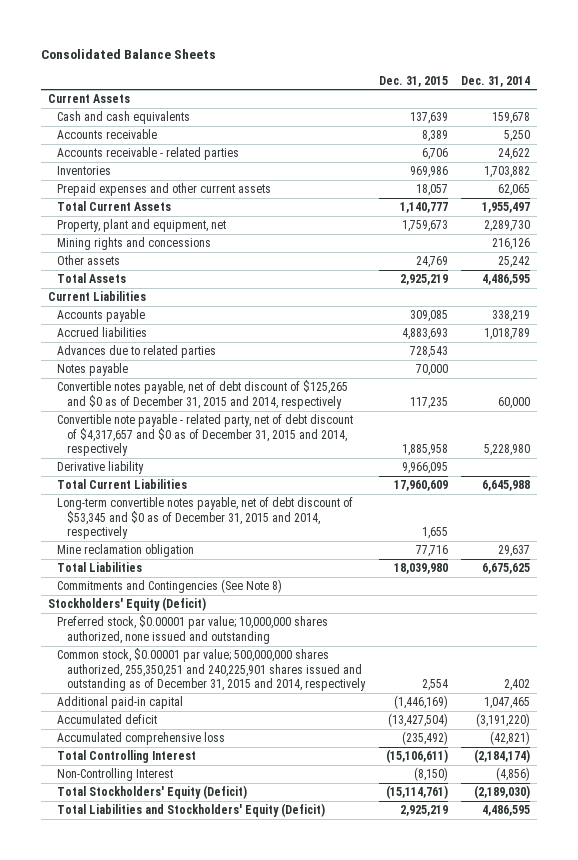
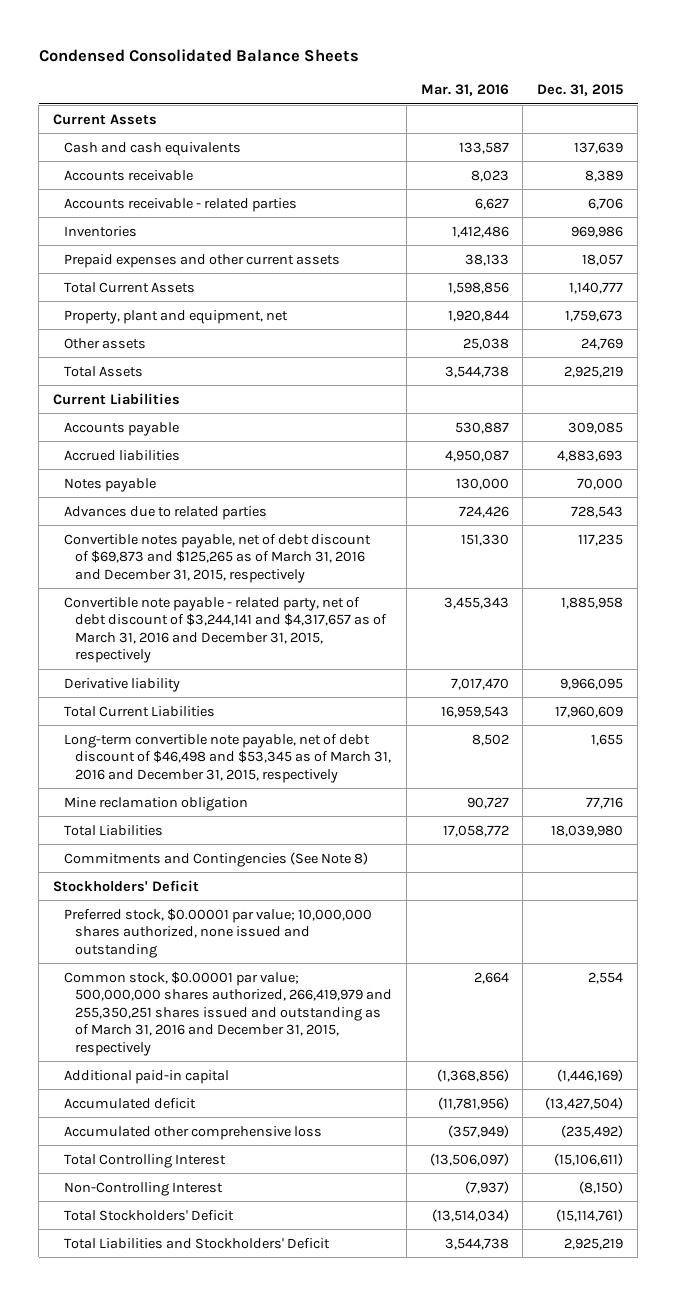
[40,49,216,60] Consolidated Balance Sheets -> [38,49,359,63] Condensed Consolidated Balance Sheets
[461,75,531,87] Dec. 31, 2014 -> none
none -> [420,84,509,97] Mar. 31, 2016
[57,237,212,251] Mining rights and concessions -> none
[57,345,217,359] Advances due to related parties -> [64,505,268,520] Advances due to related parties
[57,380,349,409] Convertible notes payable, net of debt discount of $125,265 and $0 as of December 31, 2015 and 2014, respectively -> [64,533,372,583] Convertible notes payable, net of debt discount of $69,873 and $125,265 as of March 31, 2016 and December 31, 2015, respectively
[57,414,354,457] Convertible note payable - related party, net of debt discount of $4,317,657 and $0 as of December 31, 2015 and 2014, respectively -> [64,596,387,664] Convertible note payable - related party, net of debt discount of $3,244,141 and $4,317,657 as of March 31, 2016 and December 31, 2015, respectively
[57,497,354,540] Long-term convertible notes payable, net of debt discount of $53,345 and $0 as of December 31, 2015 and 2014, respectively -> [64,733,391,783] Long-term convertible note payable, net of debt discount of $46,498 and $53,345 as of March 31, 2016 and December 31, 2015, respectively
[47,597,206,612] Stockholders' Equity (Deficit) -> [53,879,200,892] Stockholders' Deficit
[57,648,367,692] Common stock, $0.00001 par value; 500,000,000 shares authorized, 255,350,251 and 240,225,901 shares issued and outstanding as of December 31, 2015 and 2014, respectively -> [64,970,392,1056] Common stock, $0.00001 par value; 500,000,000 shares authorized, 266,419,979 and 255,350,251 shares issued and outstanding as of March 31, 2016 and December 31, 2015, respectively
[57,732,226,746] Accumulated comprehensive loss -> [64,1125,323,1140] Accumulated other comprehensive loss
[57,785,248,800] Total Stockholders' Equity (Deficit) -> [64,1209,235,1221] Total Stockholders' Deficit
[57,803,326,818] Total Liabilities and Stockholders' Equity (Deficit) -> [64,1237,331,1249] Total Liabilities and Stockholders' Deficit

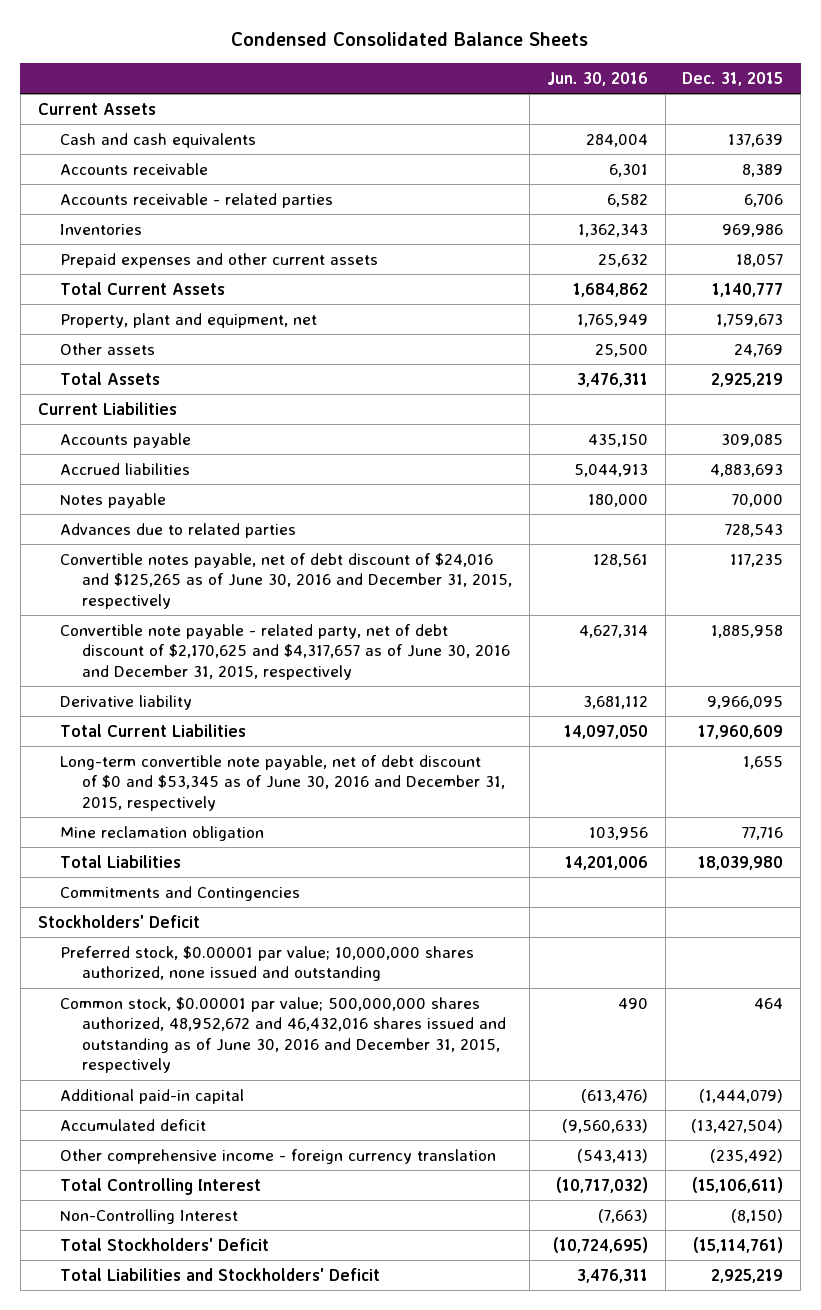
[420,84,509,97] Mar. 31, 2016 -> none
none -> [546,72,648,87] Jun. 30, 2016
[64,533,372,583] Convertible notes payable, net of debt discount of $69,873 and $125,265 as of March 31, 2016 and December 31, 2015, respectively -> [59,552,513,609] Convertible notes payable, net of debt discount of $24,016 and $125,265 as of June 30, 2016 and December 31, 2015, respectively
[64,596,387,664] Convertible note payable - related party, net of debt discount of $3,244,141 and $4,317,657 as of March 31, 2016 and December 31, 2015, respectively -> [59,623,511,680] Convertible note payable - related party, net of debt discount of $2,170,625 and $4,317,657 as of June 30, 2016 and December 31, 2015, respectively
[64,733,391,783] Long-term convertible note payable, net of debt discount of $46,498 and $53,345 as of March 31, 2016 and December 31, 2015, respectively -> [59,754,506,811] Long-term convertible note payable, net of debt discount of $0 and $53,345 as of June 30, 2016 and December 31, 2015, respectively
[64,851,369,867] Commitments and Contingencies (See Note 8) -> [59,885,300,901] Commitments and Contingencies
[64,970,392,1056] Common stock, $0.00001 par value; 500,000,000 shares authorized, 266,419,979 and 255,350,251 shares issued and outstanding as of March 31, 2016 and December 31, 2015, respectively -> [59,996,507,1074] Common stock, $0.00001 par value; 500,000,000 shares authorized, 48,952,672 and 46,432,016 shares issued and outstanding as of June 30, 2016 and December 31, 2015, respectively
[588,971,624,984] 2,554 -> [754,997,784,1009] 464
[557,1068,624,1082] (1,446,169) -> [699,1088,784,1103] (1,444,079)
[64,1125,323,1140] Accumulated other comprehensive loss -> [59,1148,496,1164] Other comprehensive income - foreign currency translation

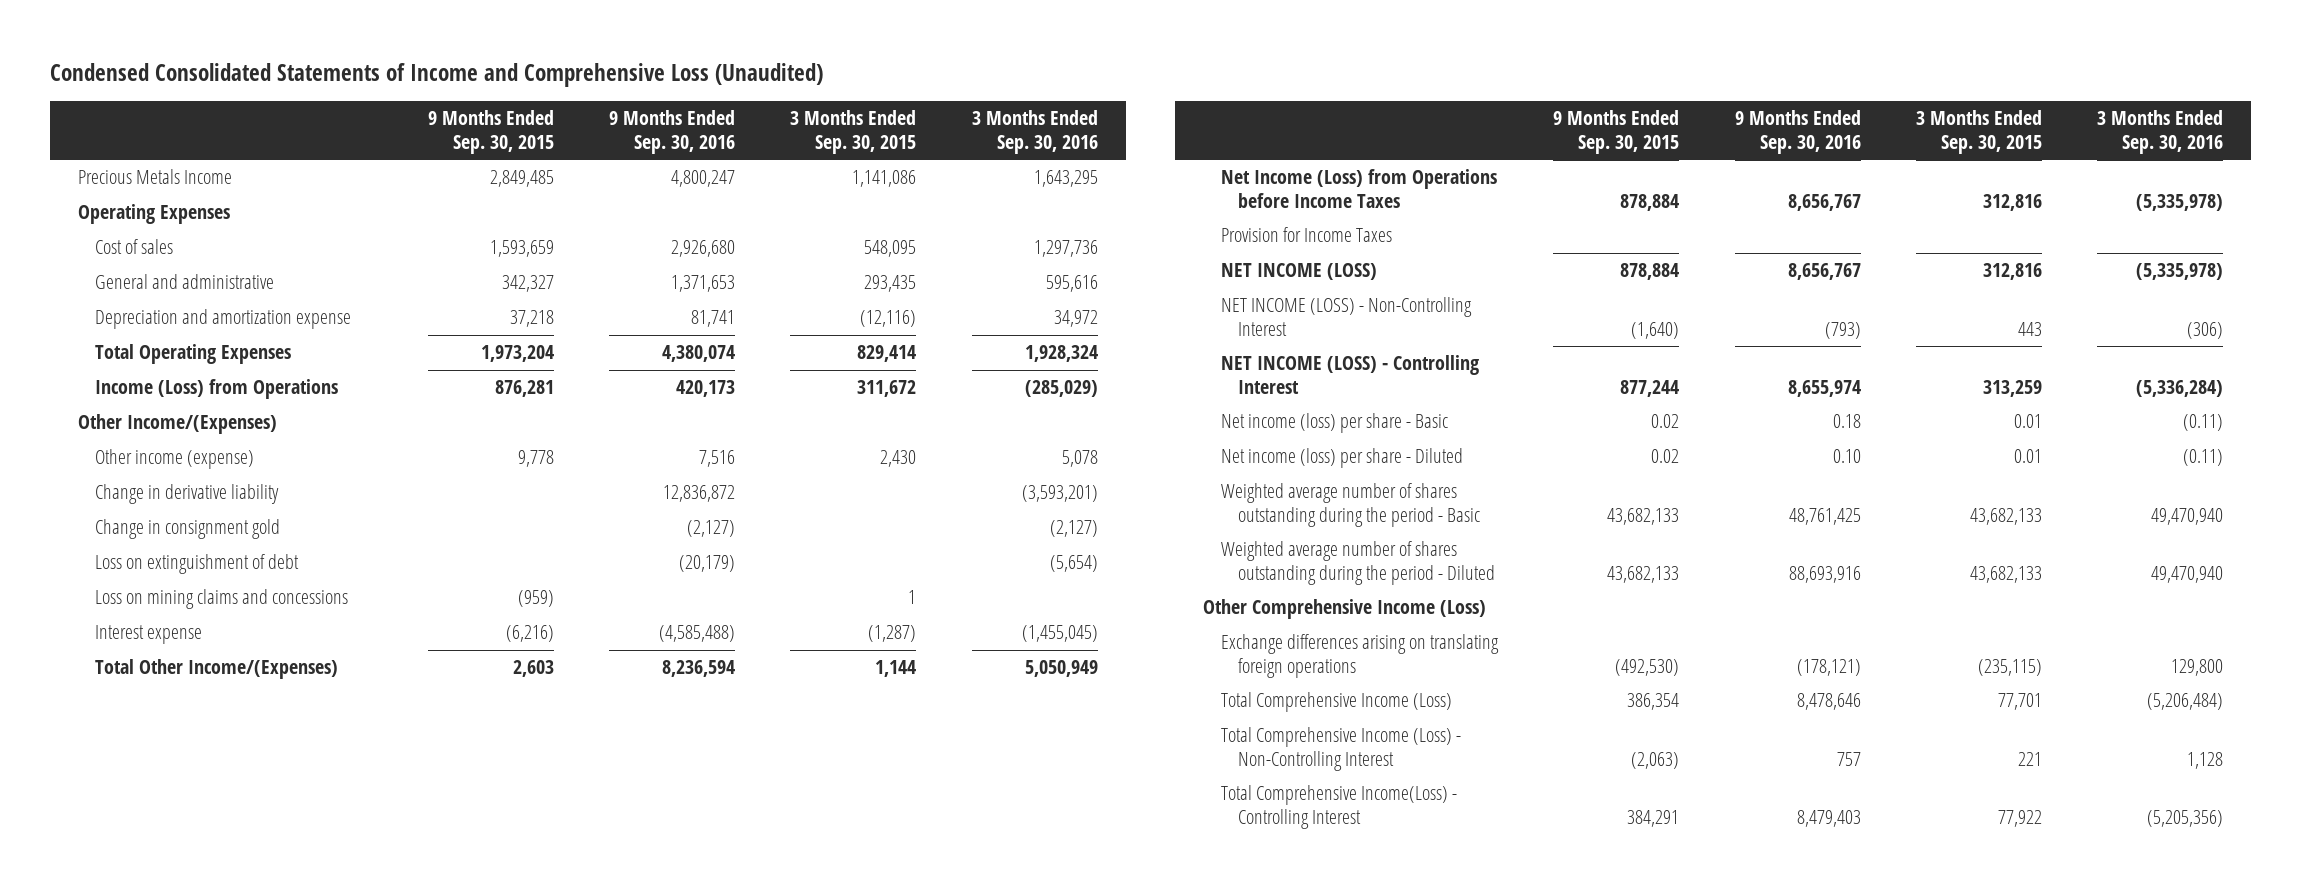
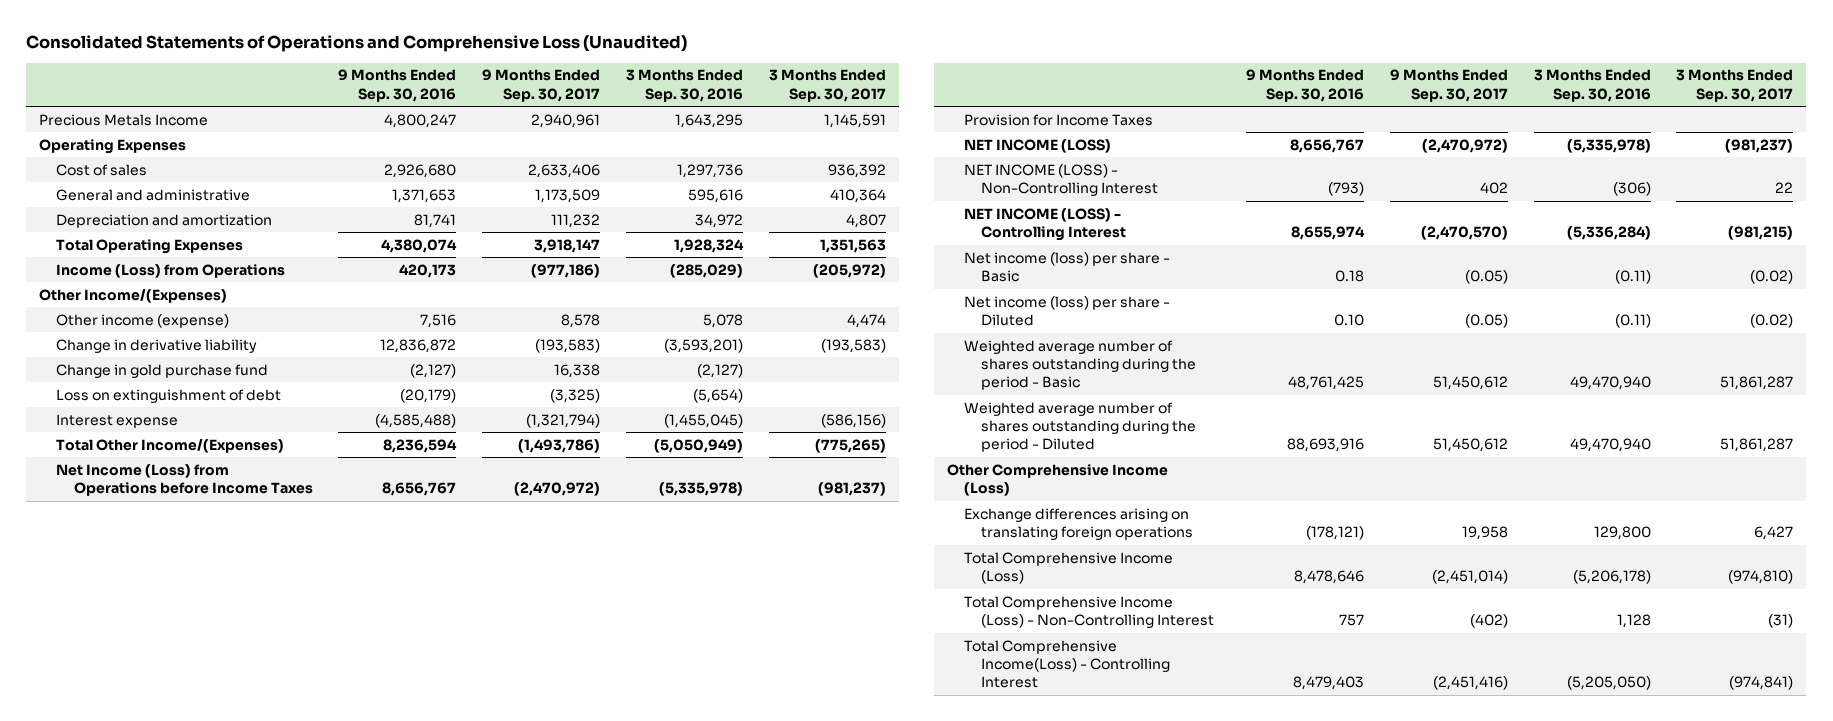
[50,62,824,87] Condensed Consolidated Statements of Income and Comprehensive Loss (Unaudited) -> [26,35,688,53] Consolidated Statements of Operations and Comprehensive Loss (Unaudited)
[427,110,554,155] 9 Months Ended Sep. 30, 2015 -> none
[790,110,917,155] 3 Months Ended Sep. 30, 2015 -> none
none -> [482,69,601,102] 9 Months Ended Sep. 30, 2017
none -> [768,69,886,102] 3 Months Ended Sep. 30, 2017
[95,309,352,330] Depreciation and amortization expense -> [56,213,273,228] Depreciation and amortization
[95,519,281,540] Change in consignment gold -> [56,363,269,378] Change in gold purchase fund
[95,589,349,610] Loss on mining claims and concessions -> none
[1024,660,1098,678] 5,050,949 -> [653,438,743,453] (5,050,949)
[2147,693,2224,711] (5,206,484) -> [1572,570,1651,585] (5,206,178)
[2147,810,2224,828] (5,205,356) -> [1566,676,1651,691] (5,205,050)

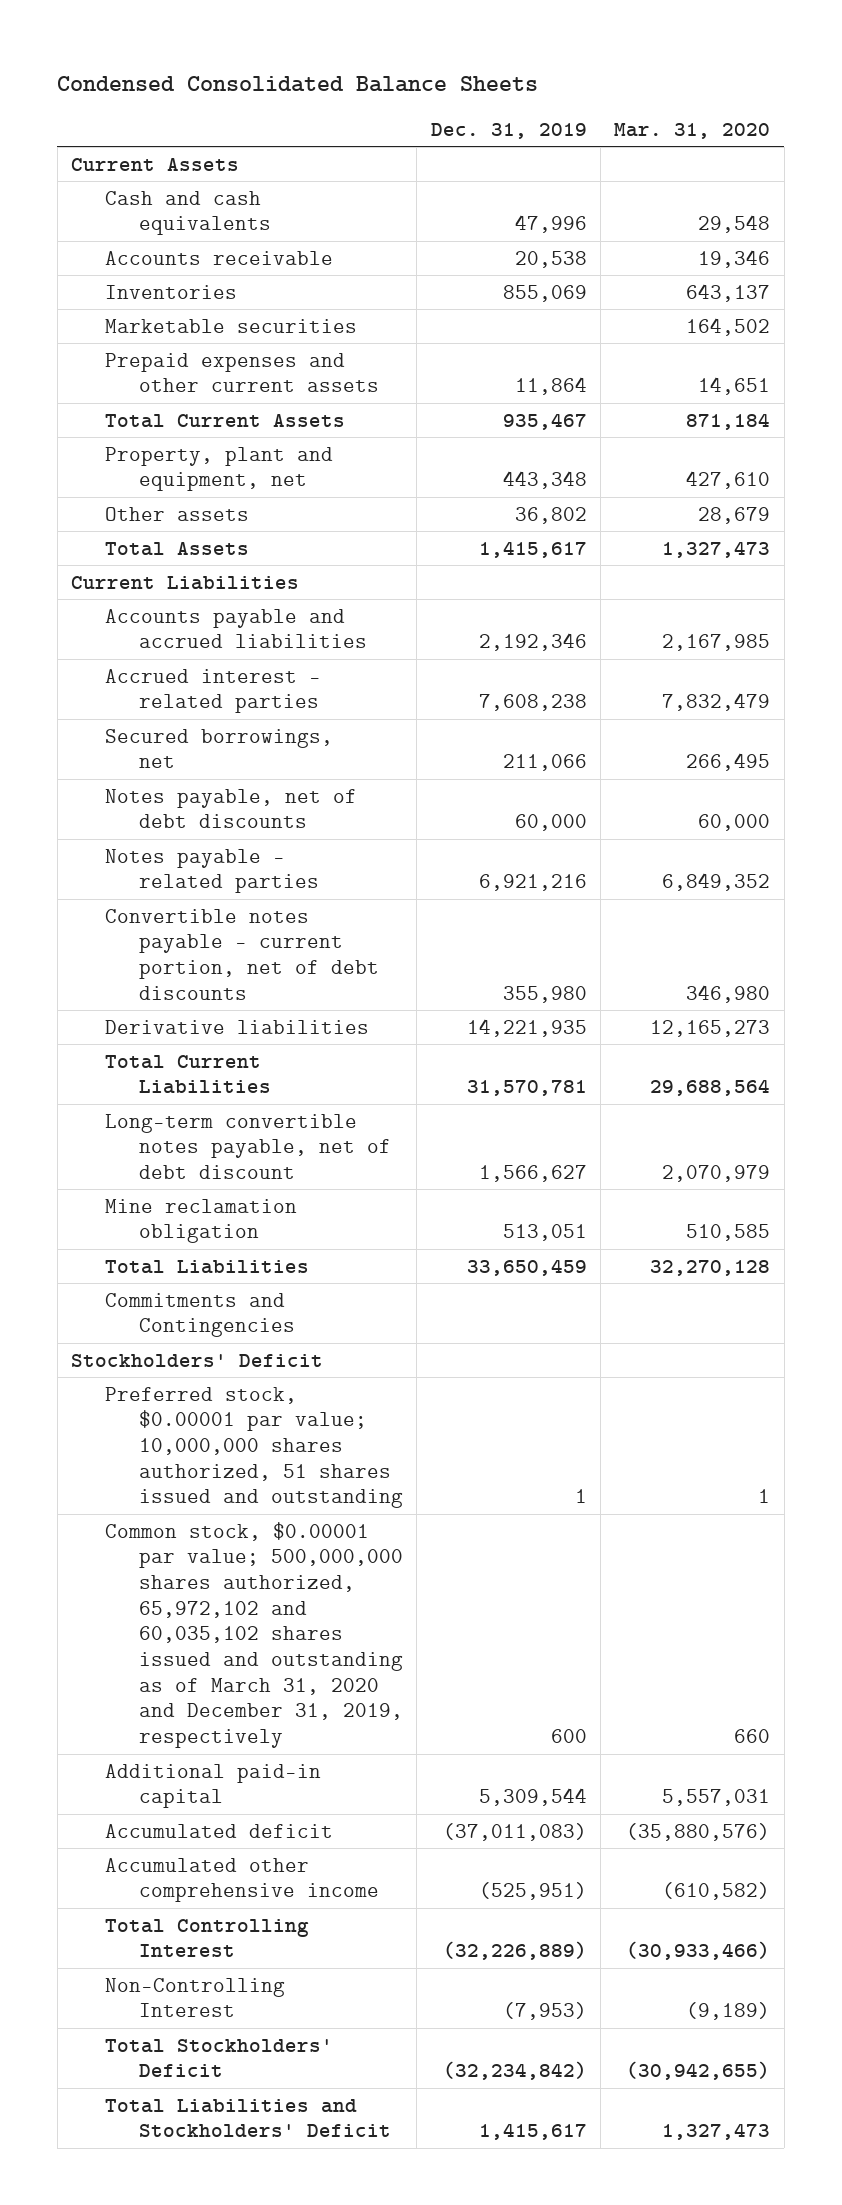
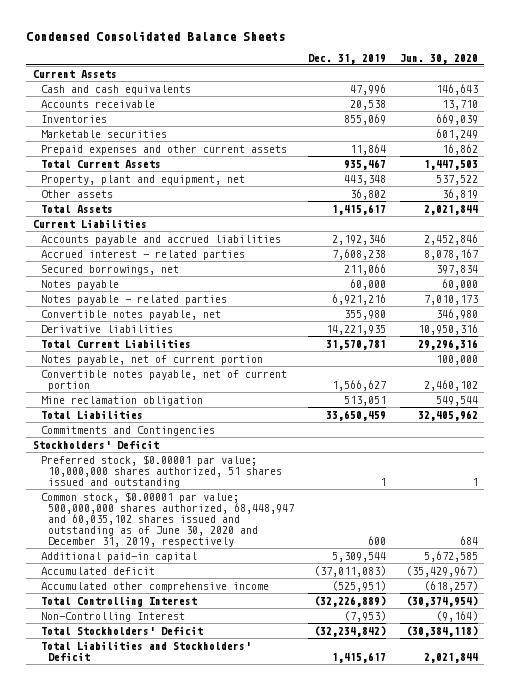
[614,123,771,140] Mar. 31, 2020 -> none
none -> [399,53,478,64] Jun. 30, 2020
[105,788,358,829] Notes payable, net of debt discounts -> [40,279,119,290] Notes payable
[105,908,380,1000] Convertible notes payable - current portion, net of debt discounts -> [40,309,221,320] Convertible notes payable, net
none -> [40,354,263,365] Notes payable, net of current portion
[105,1113,392,1179] Long-term convertible notes payable, net of debt discount -> [40,369,287,391] Convertible notes payable, net of current portion
[105,1521,404,1749] Common stock, $0.00001 par value; 500,000,000 shares authorized, 65,972,102 and 60,035,102 shares issued and outstanding as of March 31, 2020 and December 31, 2019, respectively -> [40,491,295,547] Common stock, $0.00001 par value; 500,000,000 shares authorized, 68,448,947 and 60,035,102 shares issued and outstanding as of June 30, 2020 and December 31, 2019, respectively

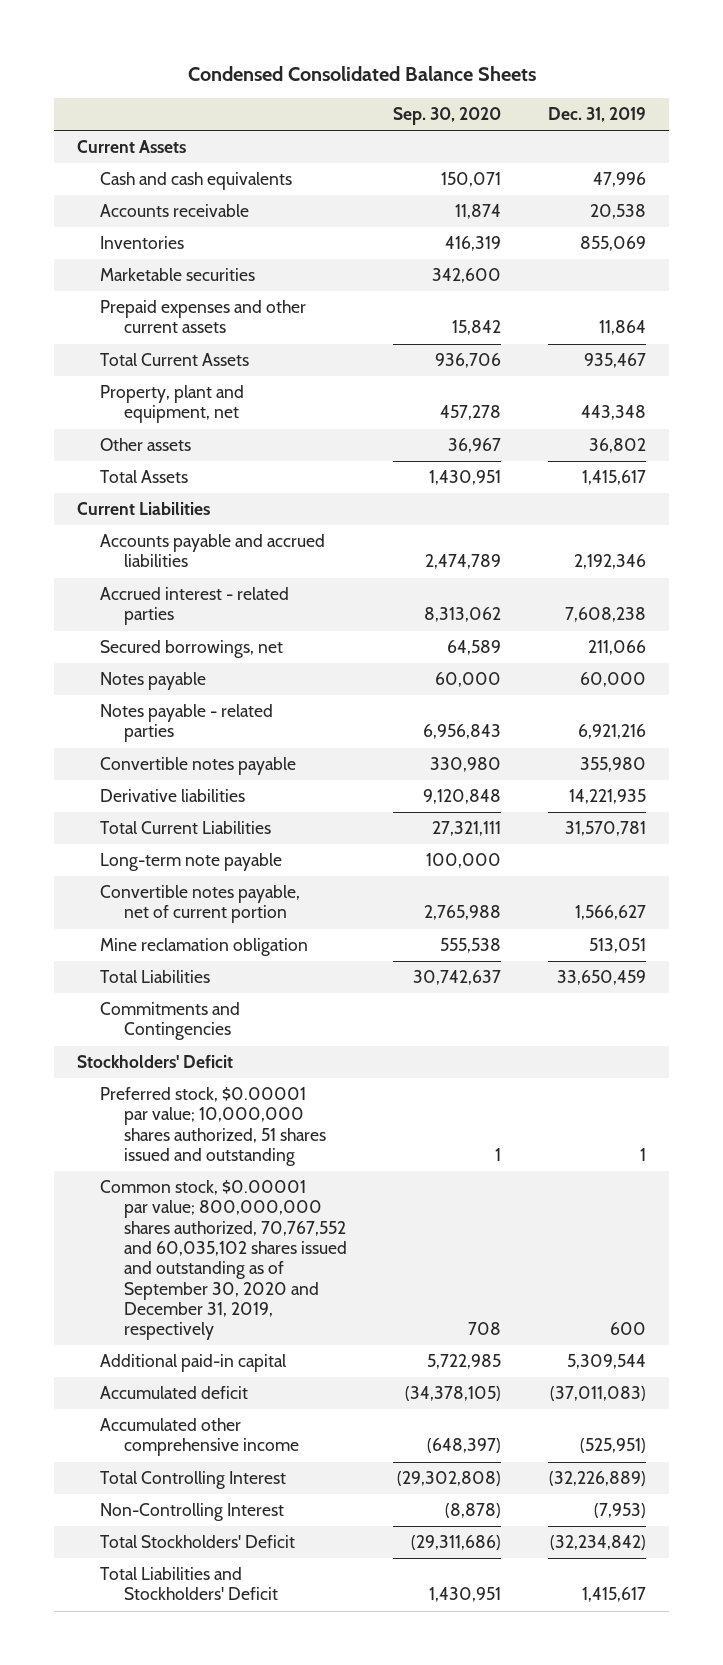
[399,53,478,64] Jun. 30, 2020 -> none
none -> [393,107,502,126] Sep. 30, 2020
[40,309,221,320] Convertible notes payable, net -> [100,757,297,776] Convertible notes payable
[40,354,263,365] Notes payable, net of current portion -> [100,853,283,872] Long-term note payable
[40,491,295,547] Common stock, $0.00001 par value; 500,000,000 shares authorized, 68,448,947 and 60,035,102 shares issued and outstanding as of June 30, 2020 and December 31, 2019, respectively -> [100,1180,347,1341] Common stock, $0.00001 par value; 800,000,000 shares authorized, 70,767,552 and 60,035,102 shares issued and outstanding as of September 30, 2020 and December 31, 2019, respectively

